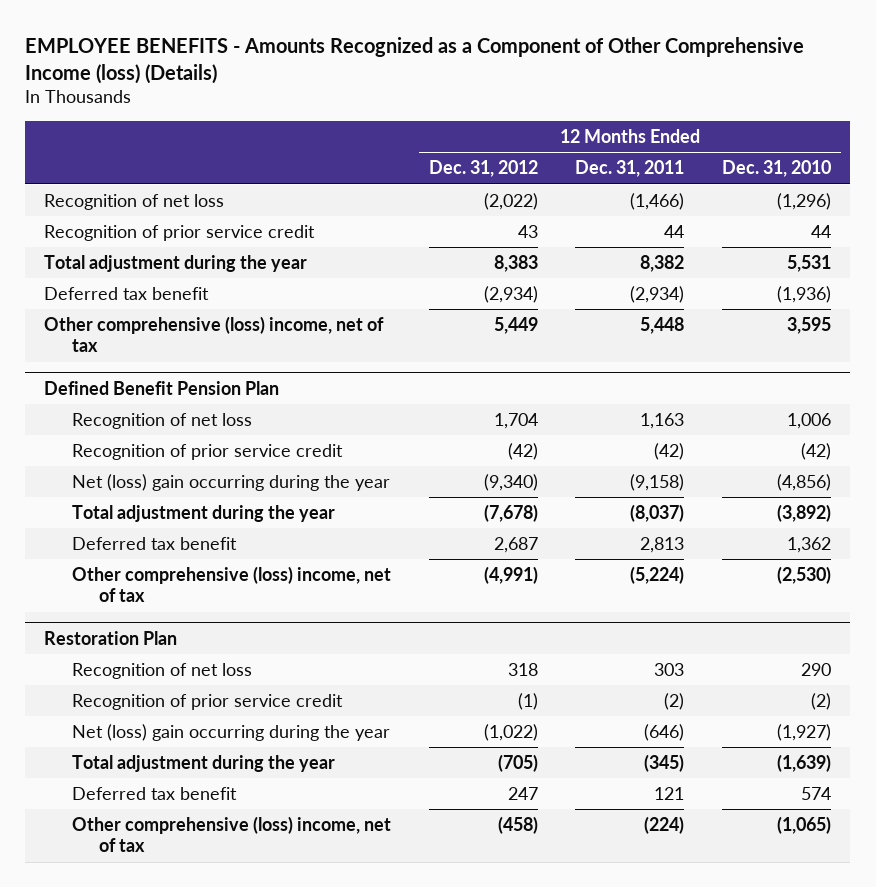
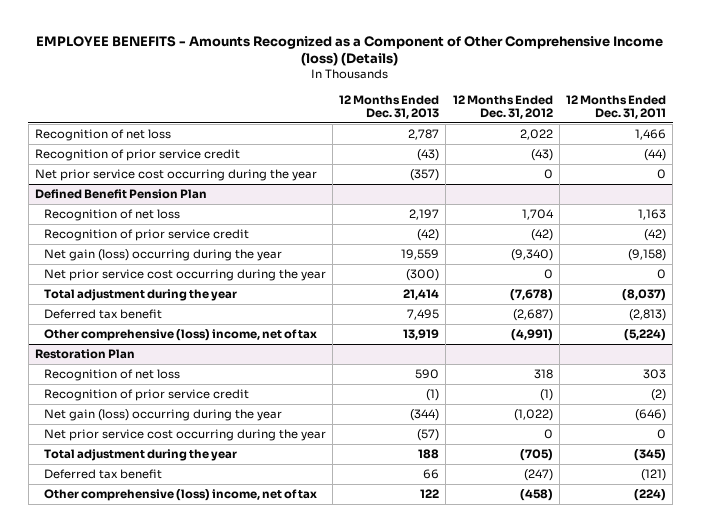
[722,160,832,178] Dec. 31, 2010 -> none
none -> [339,94,440,120] 12 Months Ended Dec. 31, 2013
[44,254,308,272] Total adjustment during the year -> none
[44,286,210,300] Deferred tax benefit -> none
[44,315,385,353] Other comprehensive (loss) income, net of tax -> none
[483,192,538,210] (2,022) -> [519,128,553,140] 2,022
[630,192,685,210] (1,466) -> [634,128,666,140] 1,466
[517,224,538,238] 43 -> [530,148,553,161] (43)
[664,224,685,238] 44 -> [643,148,666,161] (44)
none -> [34,168,317,181] Net prior service cost occurring during the year
[71,473,390,491] Net (loss) gain occurring during the year -> [43,248,282,261] Net gain (loss) occurring during the year
none -> [43,268,326,281] Net prior service cost occurring during the year
[493,536,538,553] 2,687 -> [512,308,553,321] (2,687)
[640,536,685,553] 2,813 -> [628,308,666,321] (2,813)
[71,723,390,741] Net (loss) gain occurring during the year -> [43,408,282,421] Net gain (loss) occurring during the year
none -> [43,428,326,441] Net prior service cost occurring during the year
[507,786,538,800] 247 -> [523,468,553,481] (247)
[654,786,685,800] 121 -> [640,468,666,481] (121)

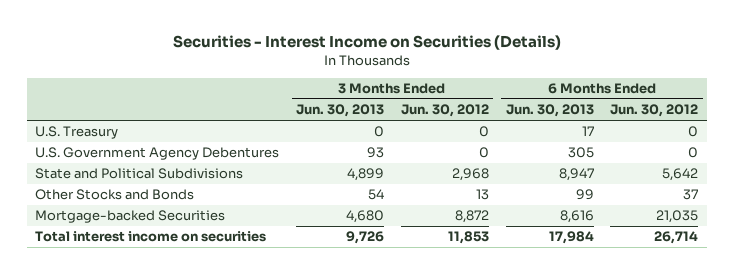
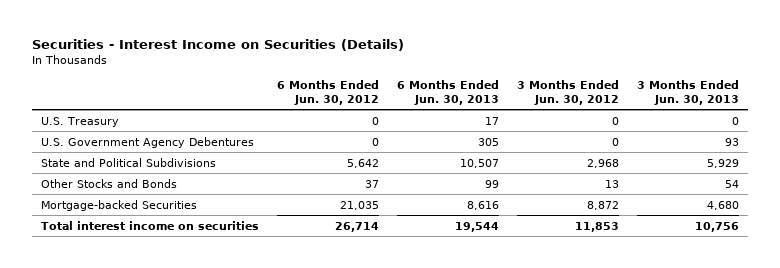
[347,168,385,182] 4,899 -> [706,158,739,168] 5,929
[558,168,594,182] 8,947 -> [459,158,499,168] 10,507
[346,231,385,245] 9,726 -> [694,221,739,232] 10,756
[548,231,594,245] 17,984 -> [454,221,499,232] 19,544

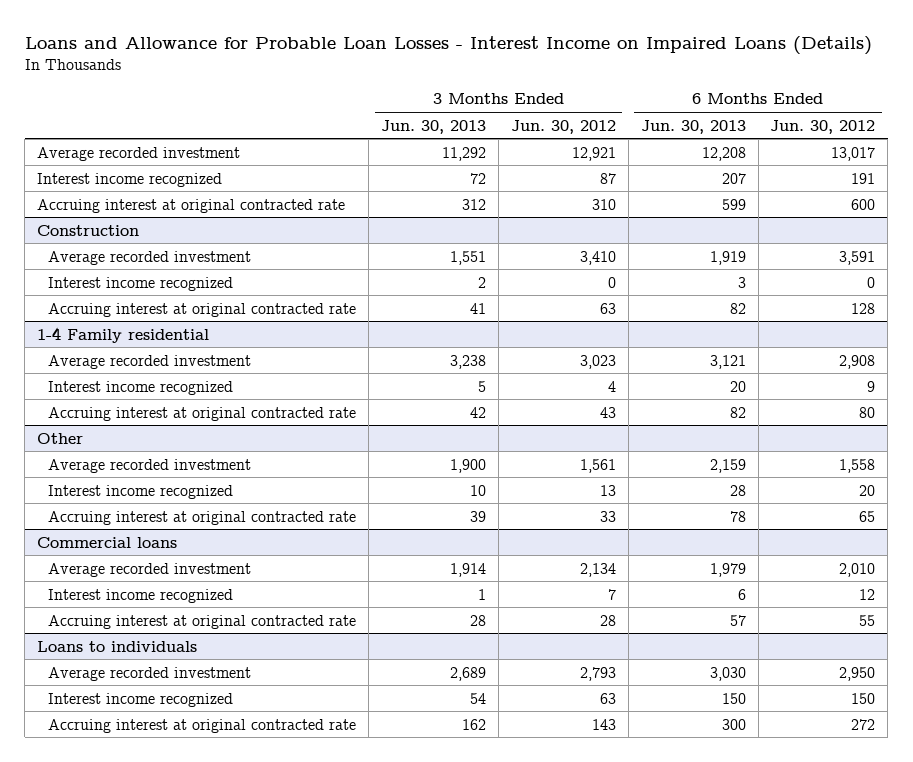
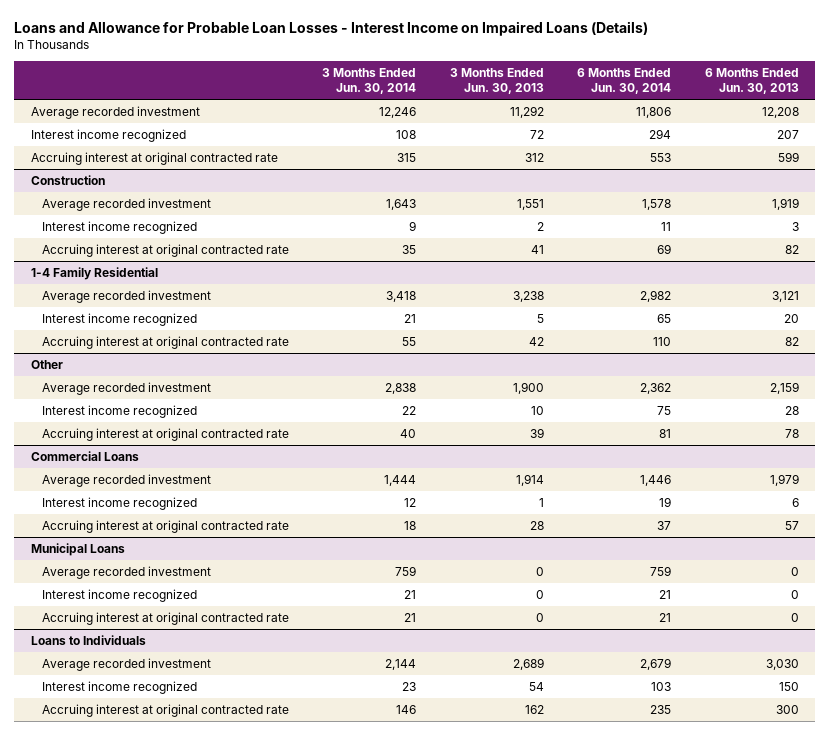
[510,119,616,134] Jun. 30, 2012 -> none
[770,119,876,134] Jun. 30, 2012 -> none
none -> [322,68,417,94] 3 Months Ended Jun. 30, 2014
none -> [577,68,672,94] 6 Months Ended Jun. 30, 2014
[37,326,210,343] 1-4 Family residential -> [30,267,158,281] 1-4 Family Residential
[37,536,178,548] Commercial loans -> [30,451,139,462] Commercial Loans
none -> [30,543,125,557] Municipal Loans
none -> [41,566,211,580] Average recorded investment
none -> [41,589,197,603] Interest income recognized
none -> [41,612,289,626] Accruing interest at original contracted rate
[37,640,198,652] Loans to individuals -> [30,635,146,646] Loans to Individuals

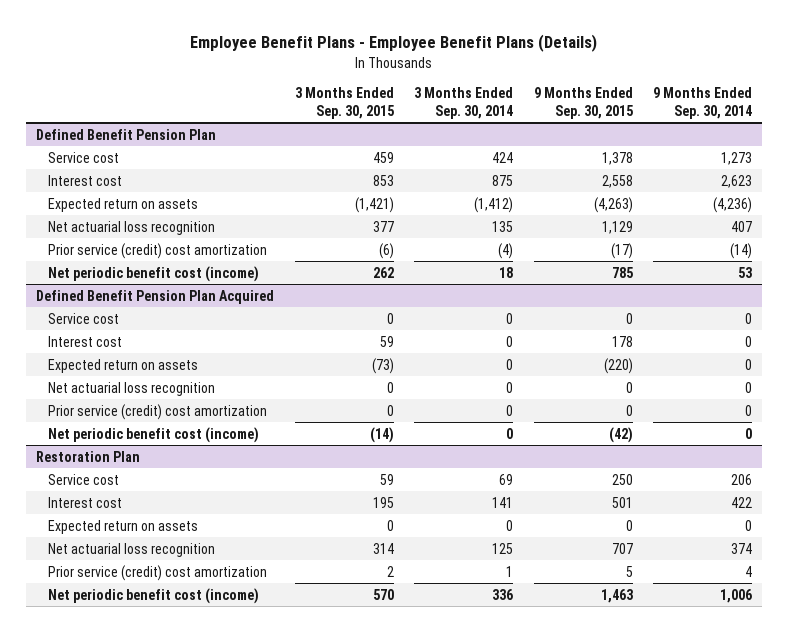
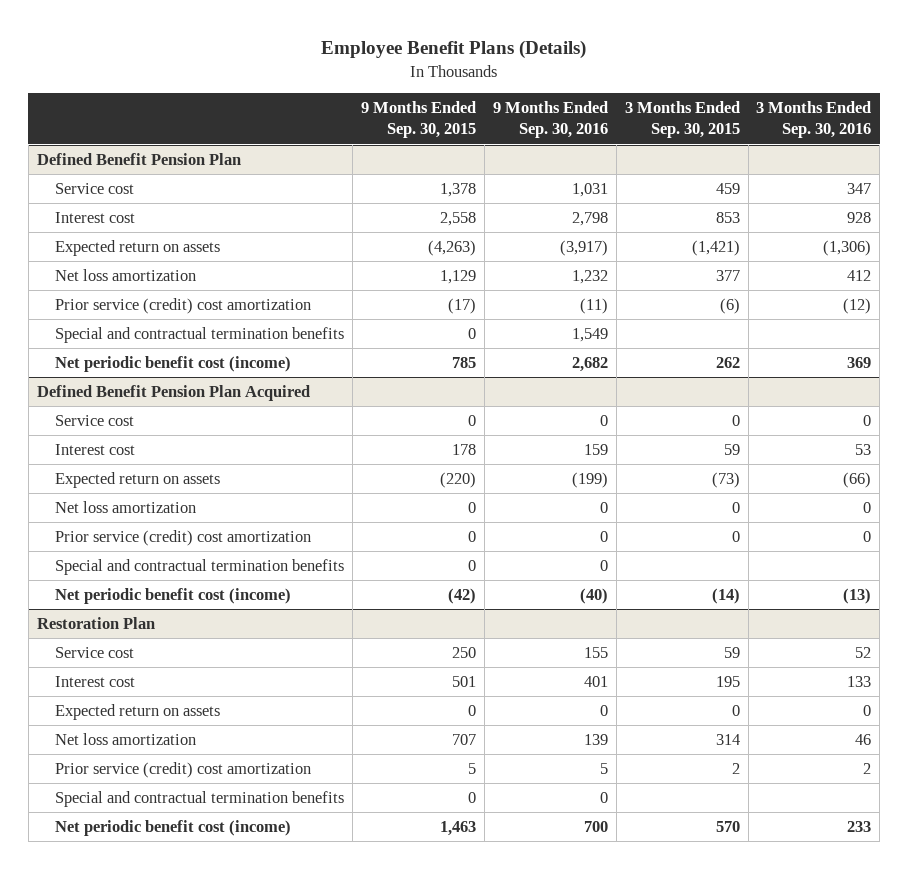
[190,34,598,53] Employee Benefit Plans - Employee Benefit Plans (Details) -> [321,40,587,60] Employee Benefit Plans (Details)
[414,87,514,119] 3 Months Ended Sep. 30, 2014 -> none
[653,87,753,119] 9 Months Ended Sep. 30, 2014 -> none
none -> [492,101,608,139] 9 Months Ended Sep. 30, 2016
none -> [756,101,872,139] 3 Months Ended Sep. 30, 2016
[47,220,215,235] Net actuarial loss recognition -> [54,269,196,282] Net loss amortization
none -> [54,327,344,344] Special and contractual termination benefits
[47,381,215,396] Net actuarial loss recognition -> [54,501,196,514] Net loss amortization
none -> [54,559,344,576] Special and contractual termination benefits
[47,542,215,557] Net actuarial loss recognition -> [54,733,196,746] Net loss amortization
none -> [54,791,344,808] Special and contractual termination benefits

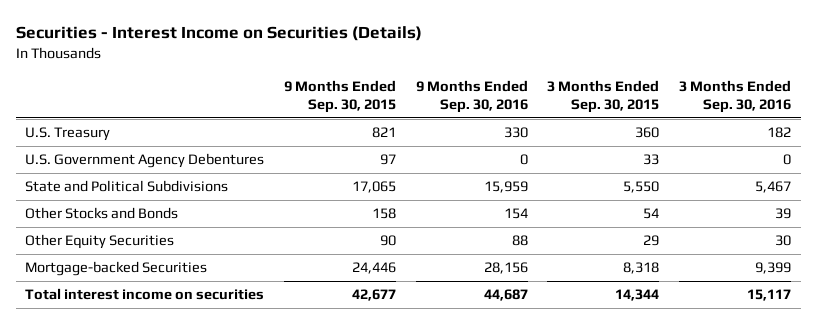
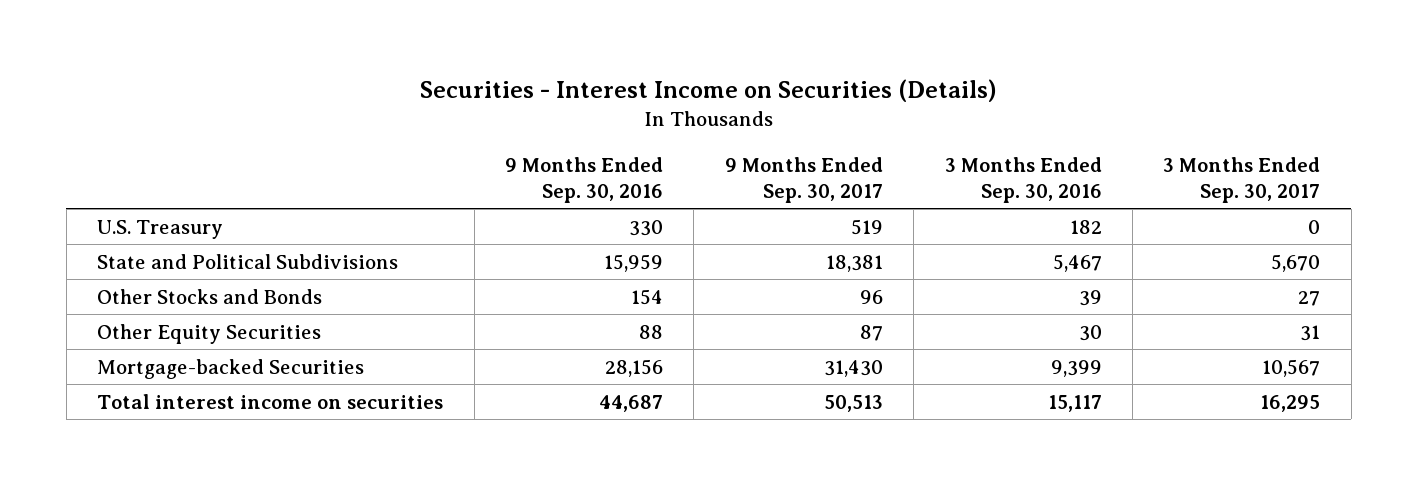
[284,80,397,114] 9 Months Ended Sep. 30, 2015 -> none
[547,80,660,114] 3 Months Ended Sep. 30, 2015 -> none
none -> [724,156,883,203] 9 Months Ended Sep. 30, 2017
none -> [1163,156,1321,203] 3 Months Ended Sep. 30, 2017
[25,153,265,169] U.S. Government Agency Debentures -> none

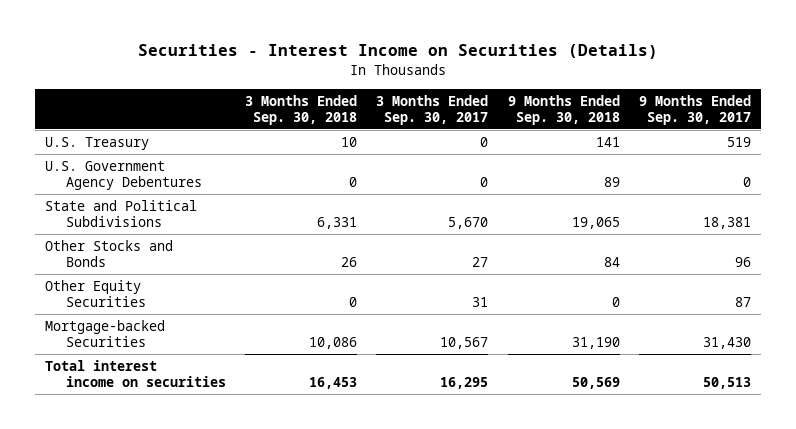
[504,156,663,203] 9 Months Ended Sep. 30, 2016 -> none
[944,156,1102,203] 3 Months Ended Sep. 30, 2016 -> none
none -> [245,94,358,125] 3 Months Ended Sep. 30, 2018
none -> [507,94,620,125] 9 Months Ended Sep. 30, 2018
none -> [44,161,202,191] U.S. Government Agency Debentures

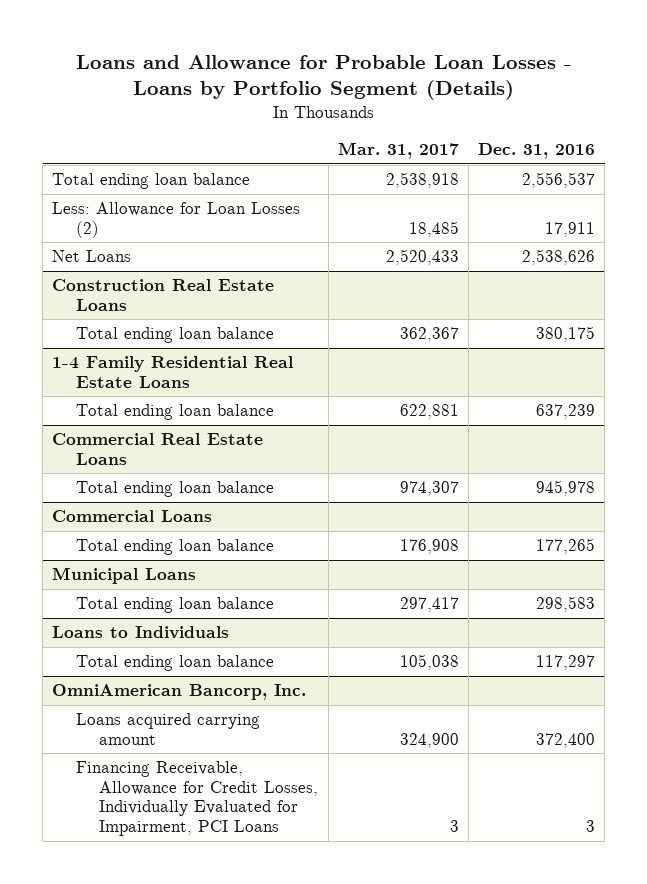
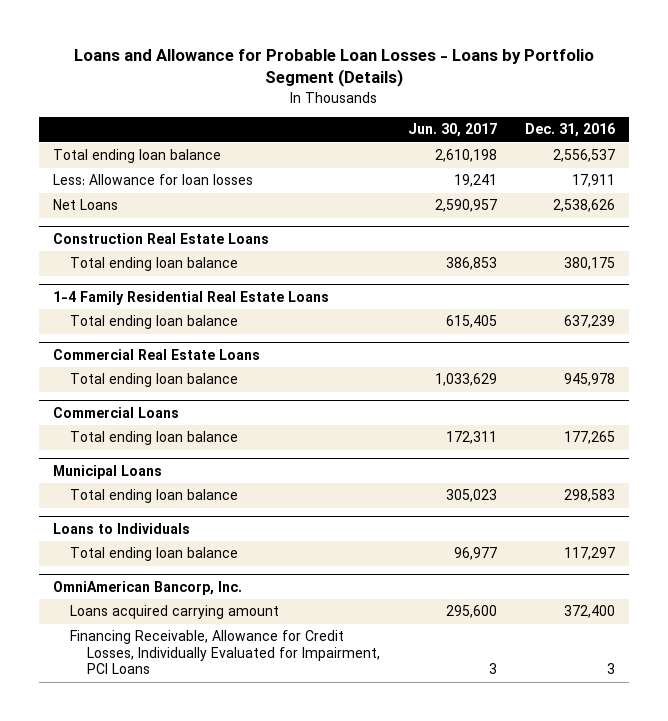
[337,142,459,160] Mar. 31, 2017 -> none
none -> [408,123,498,138] Jun. 30, 2017
[52,202,301,238] Less: Allowance for Loan Losses (2) -> [53,174,254,186] Less: Allowance for loan losses

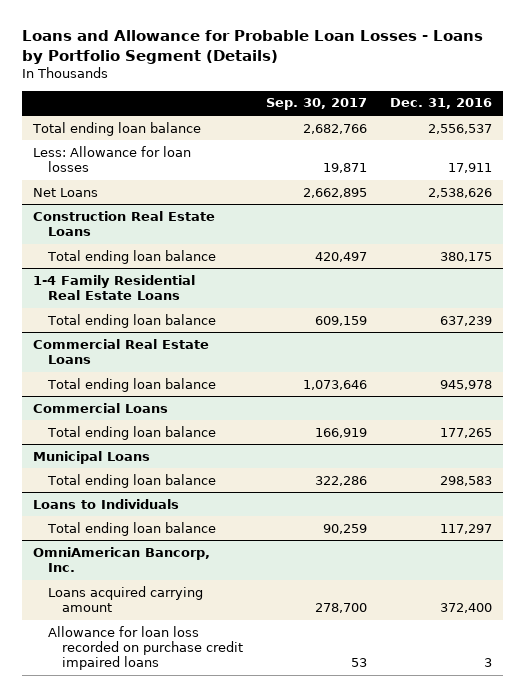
[408,123,498,138] Jun. 30, 2017 -> none
none -> [265,98,367,111] Sep. 30, 2017
[70,630,381,675] Financing Receivable, Allowance for Credit Losses, Individually Evaluated for Impairment, PCI Loans -> [47,625,243,671] Allowance for loan loss recorded on purchase credit impaired loans

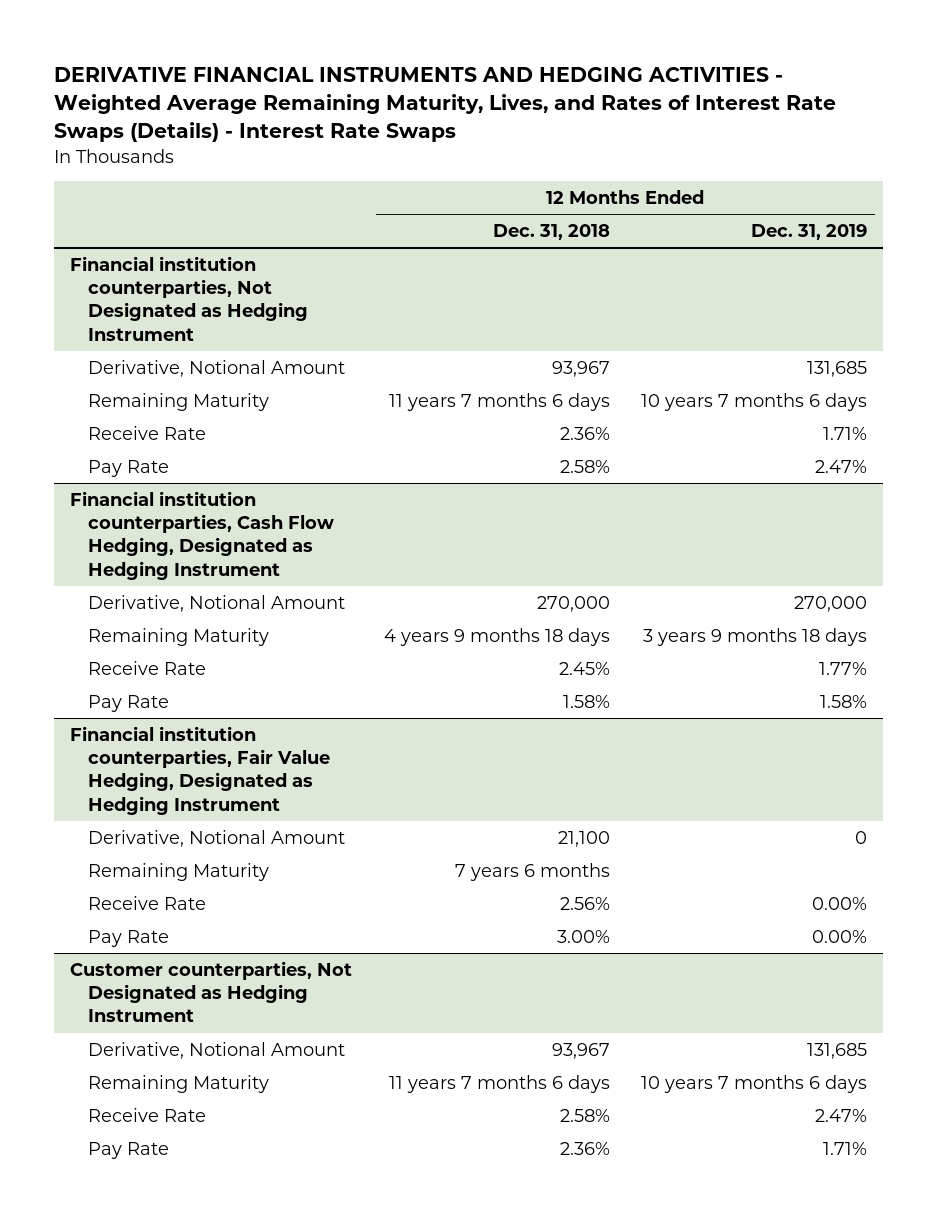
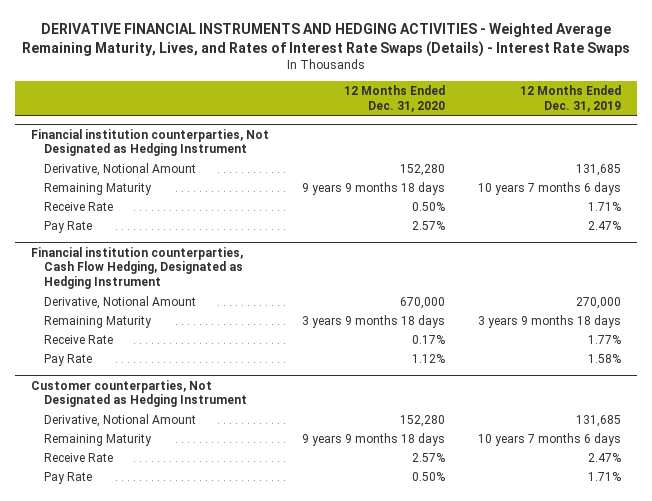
[492,224,610,241] Dec. 31, 2018 -> none
none -> [344,85,446,113] 12 Months Ended Dec. 31, 2020
[70,726,330,815] Financial institution counterparties, Fair Value Hedging, Designated as Hedging Instrument -> none
[87,830,345,848] Derivative, Notional Amount -> none
[87,863,269,882] Remaining Maturity -> none
[87,896,206,911] Receive Rate -> none
[87,930,169,948] Pay Rate -> none

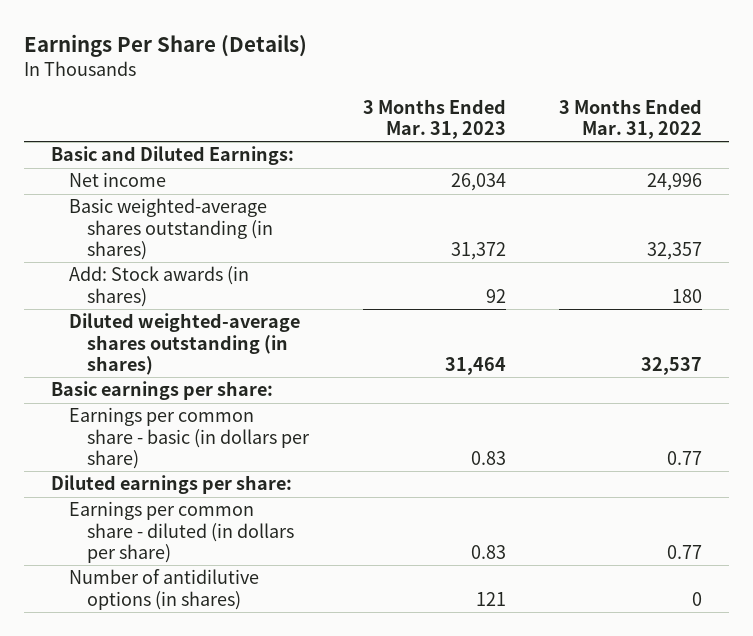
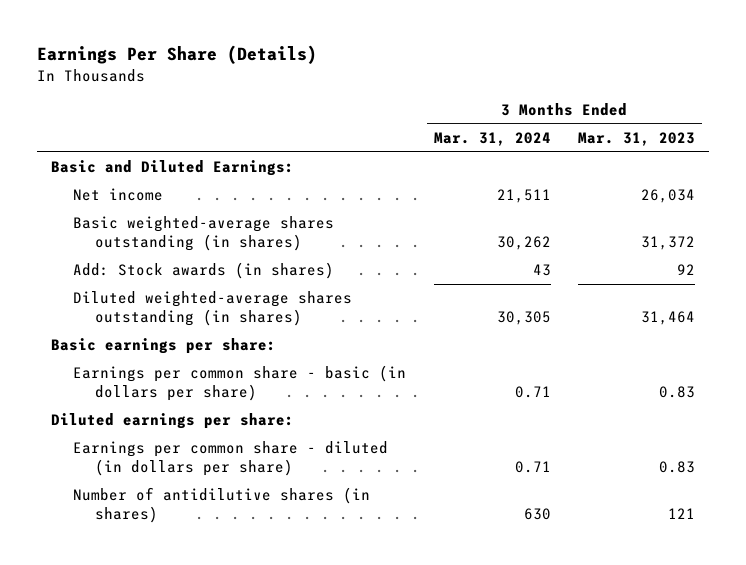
[559,98,703,139] 3 Months Ended Mar. 31, 2022 -> none
none -> [433,132,551,147] Mar. 31, 2024
[69,569,260,610] Number of antidilutive options (in shares) -> [72,487,370,524] Number of antidilutive shares (in shares)

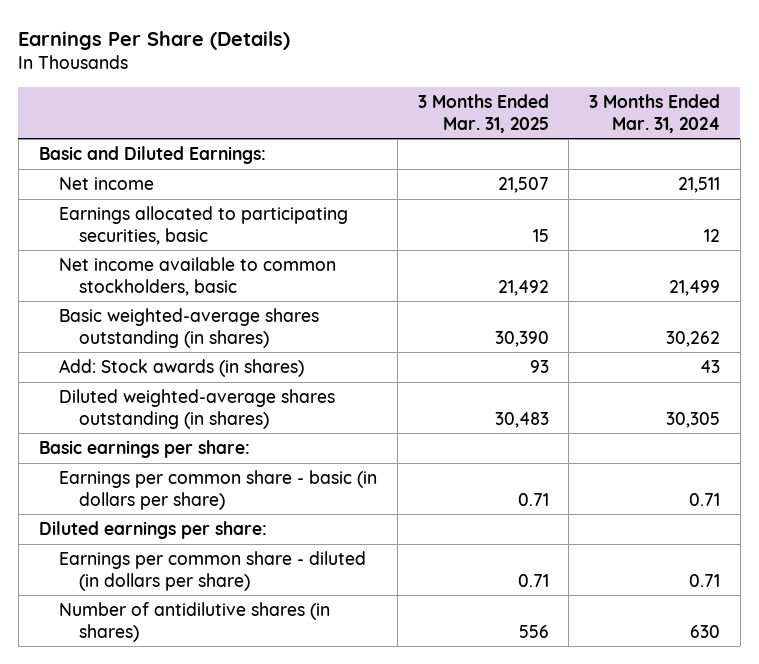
[578,132,696,147] Mar. 31, 2023 -> none
none -> [417,94,549,133] 3 Months Ended Mar. 31, 2025
none -> [58,206,348,245] Earnings allocated to participating securities, basic
none -> [58,257,336,296] Net income available to common stockholders, basic

